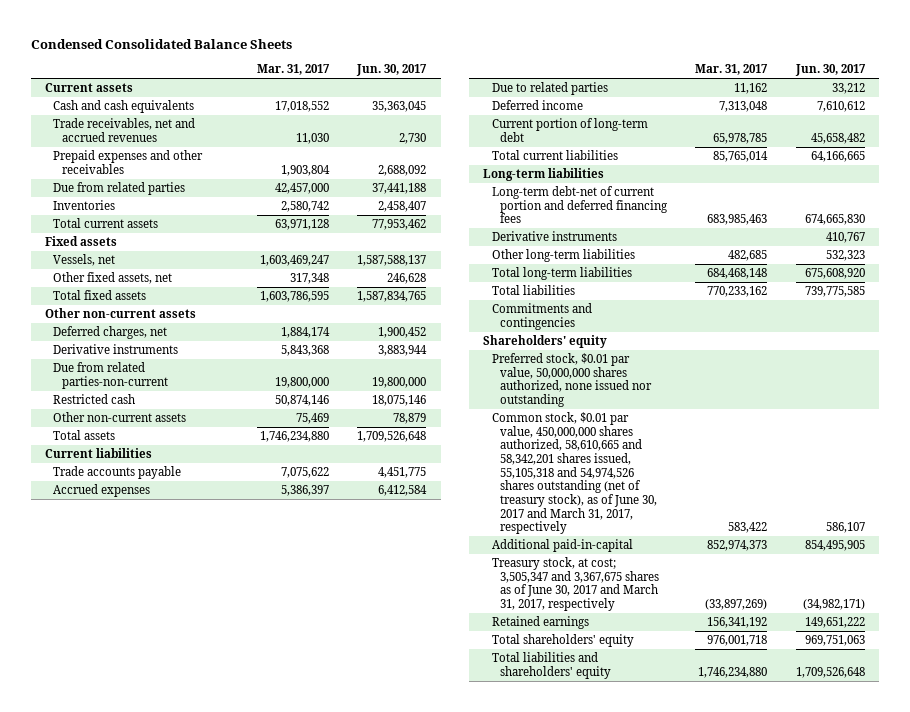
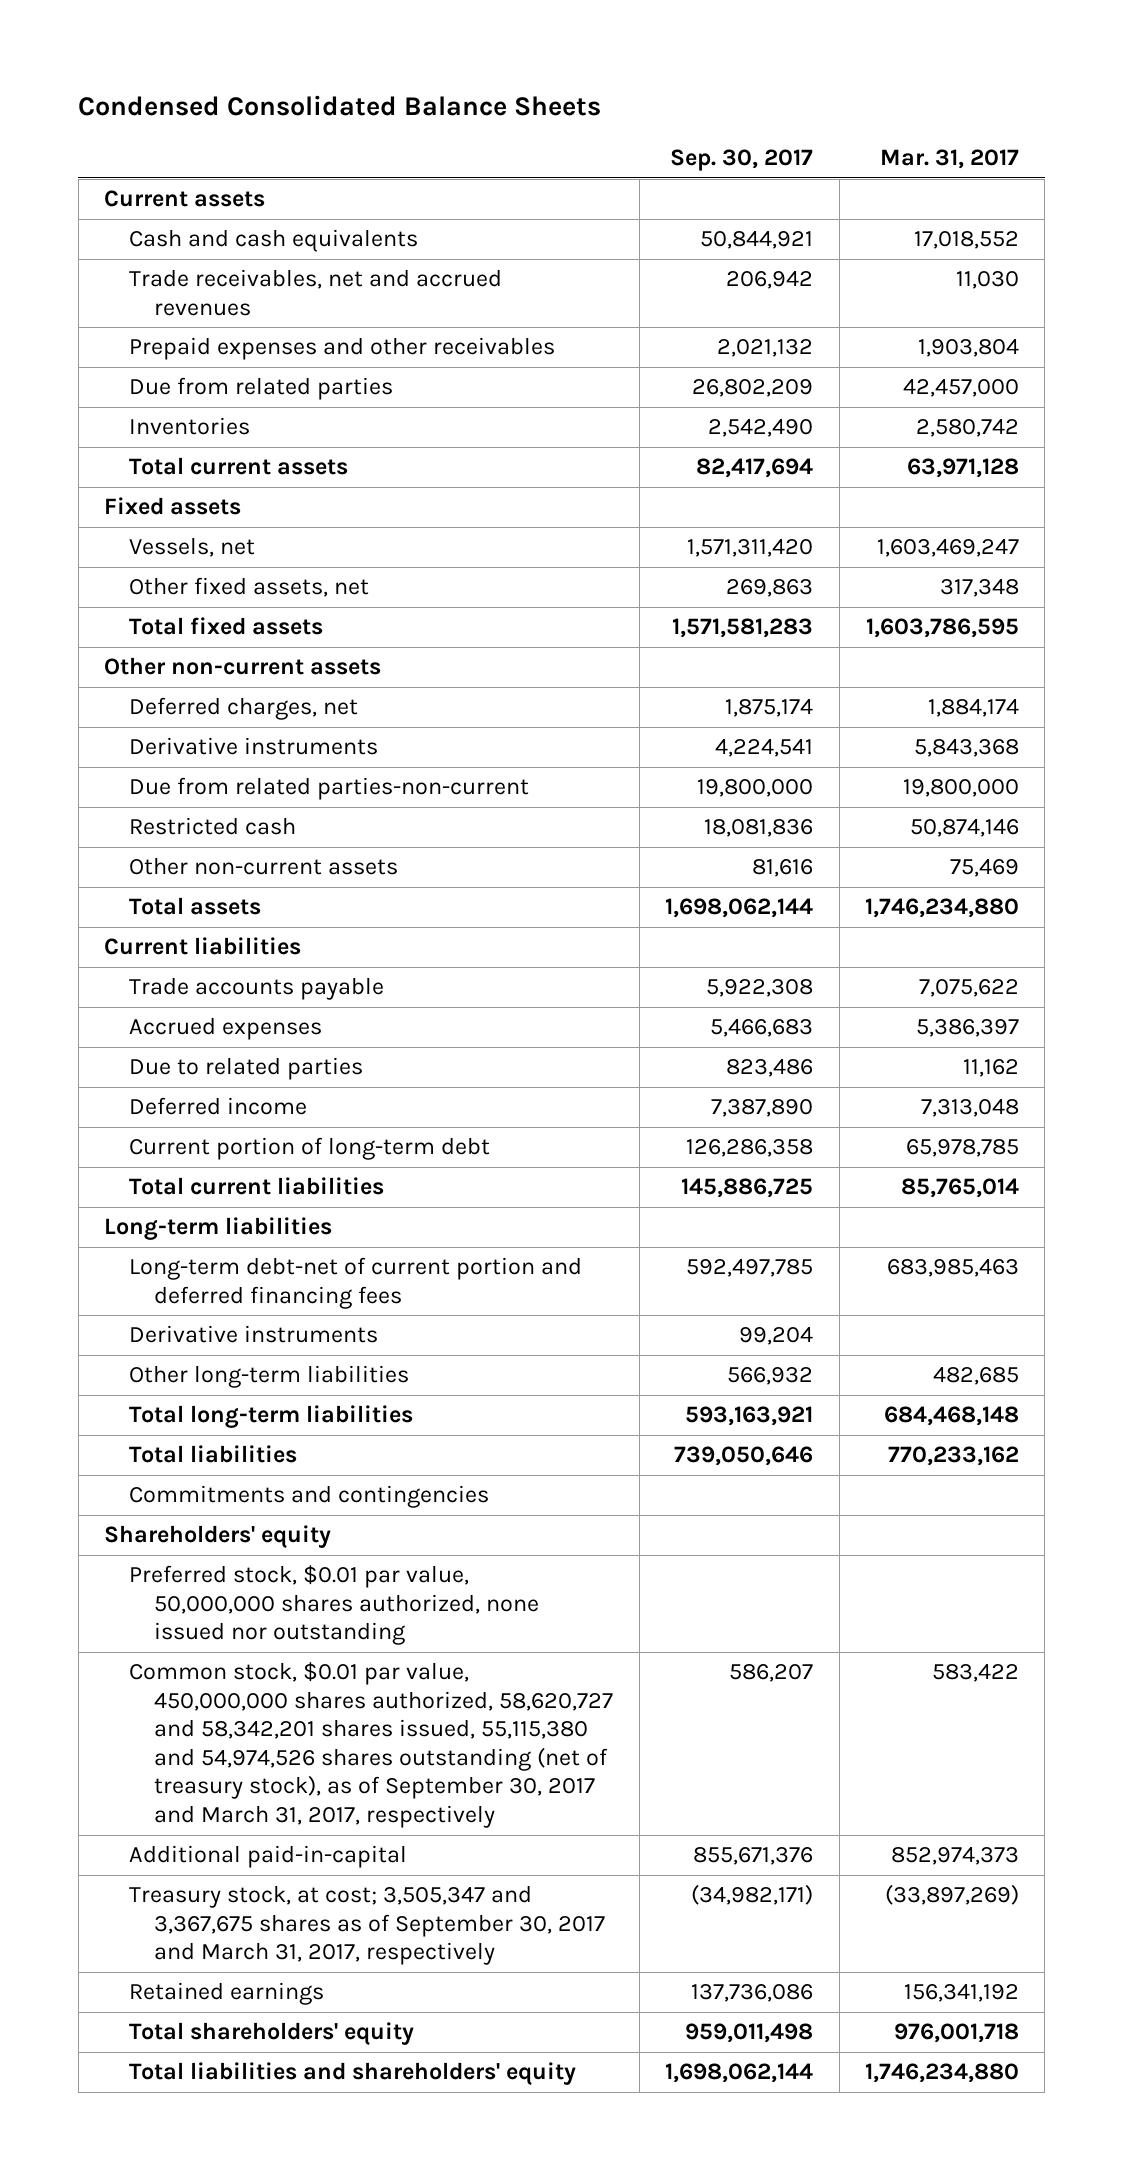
[356,64,428,77] Jun. 30, 2017 -> none
none -> [670,149,814,172] Sep. 30, 2017
[491,412,657,535] Common stock, $0.01 par value, 450,000,000 shares authorized, 58,610,665 and 58,342,201 shares issued, 55,105,318 and 54,974,526 shares outstanding (net of treasury stock), as of June 30, 2017 and March 31, 2017, respectively -> [129,1662,614,1829] Common stock, $0.01 par value, 450,000,000 shares authorized, 58,620,727 and 58,342,201 shares issued, 55,115,380 and 54,974,526 shares outstanding (net of treasury stock), as of September 30, 2017 and March 31, 2017, respectively
[491,557,659,612] Treasury stock, at cost; 3,505,347 and 3,367,675 shares as of June 30, 2017 and March 31, 2017, respectively -> [129,1885,606,1966] Treasury stock, at cost; 3,505,347 and 3,367,675 shares as of September 30, 2017 and March 31, 2017, respectively

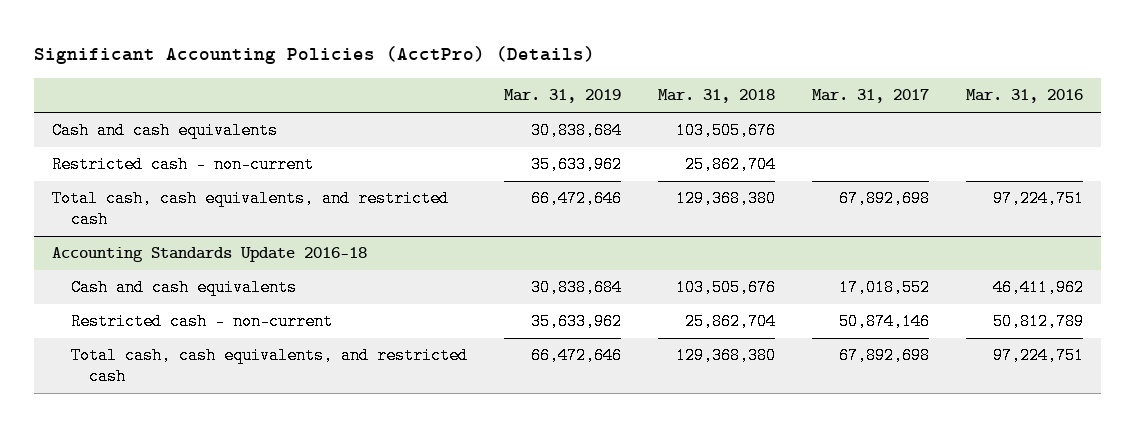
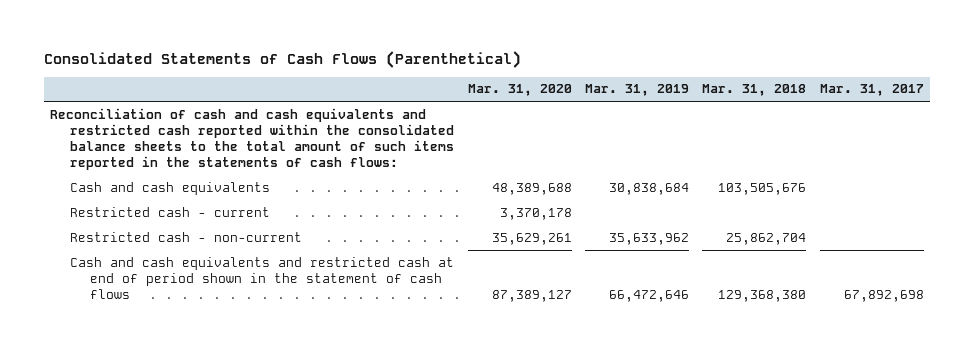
[33,46,595,65] Significant Accounting Policies (AcctPro) (Details) -> [43,50,521,68] Consolidated Statements of Cash Flows (Parenthetical)
[965,89,1083,104] Mar. 31, 2016 -> none
none -> [467,84,572,97] Mar. 31, 2020
none -> [50,107,455,171] Reconciliation of cash and cash equivalents and restricted cash reported within the consolidated balance sheets to the total amount of such items reported in the statements of cash flows:
none -> [70,206,271,217] Restricted cash - current
[52,247,368,263] Accounting Standards Update 2016-18 -> none
[70,279,297,297] Cash and cash equivalents -> none
[70,313,333,331] Restricted cash - non-current -> none
[70,347,468,386] Total cash, cash equivalents, and restricted cash -> none
[52,190,450,229] Total cash, cash equivalents, and restricted cash -> [70,256,455,300] Cash and cash equivalents and restricted cash at end of period shown in the statement of cash flows

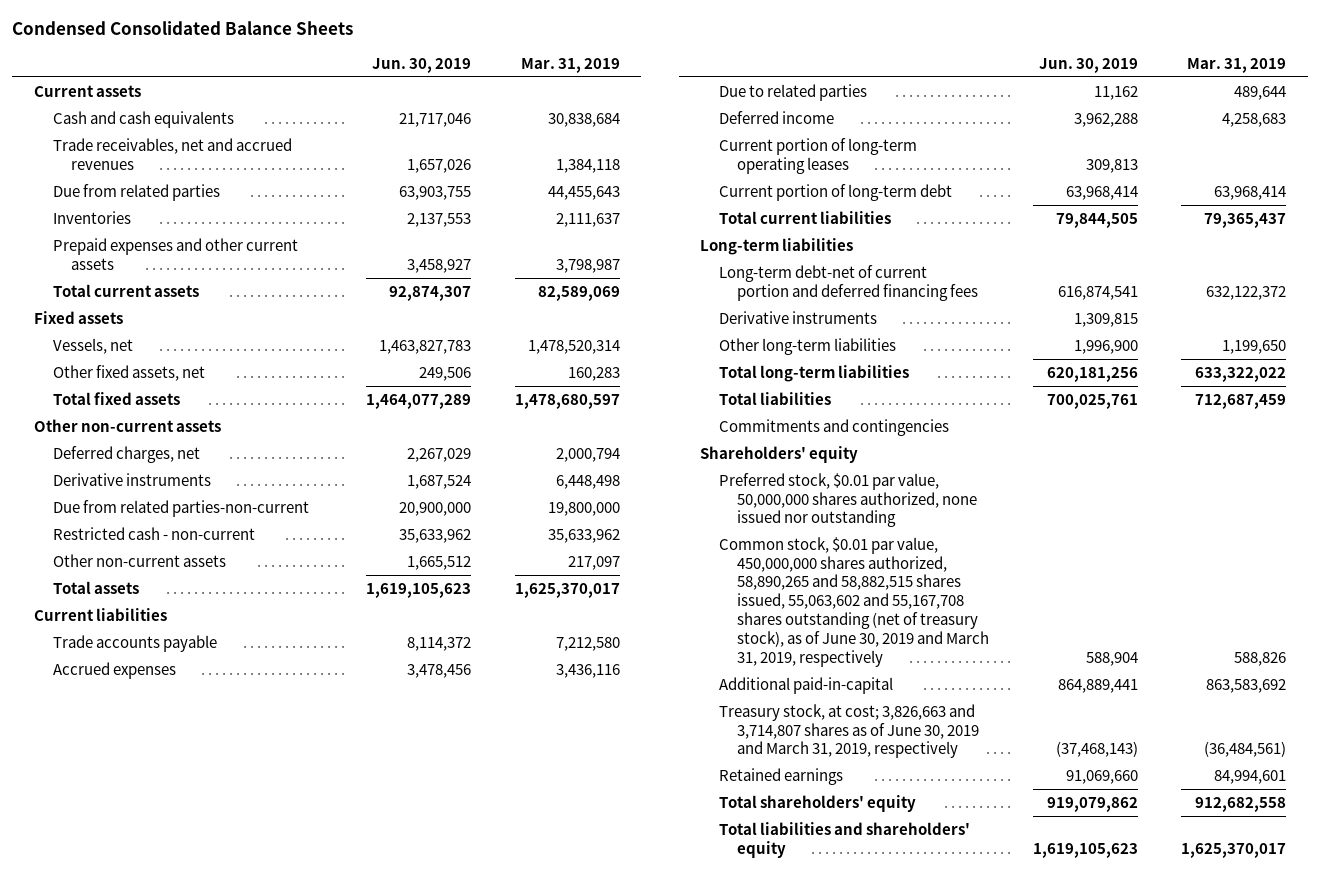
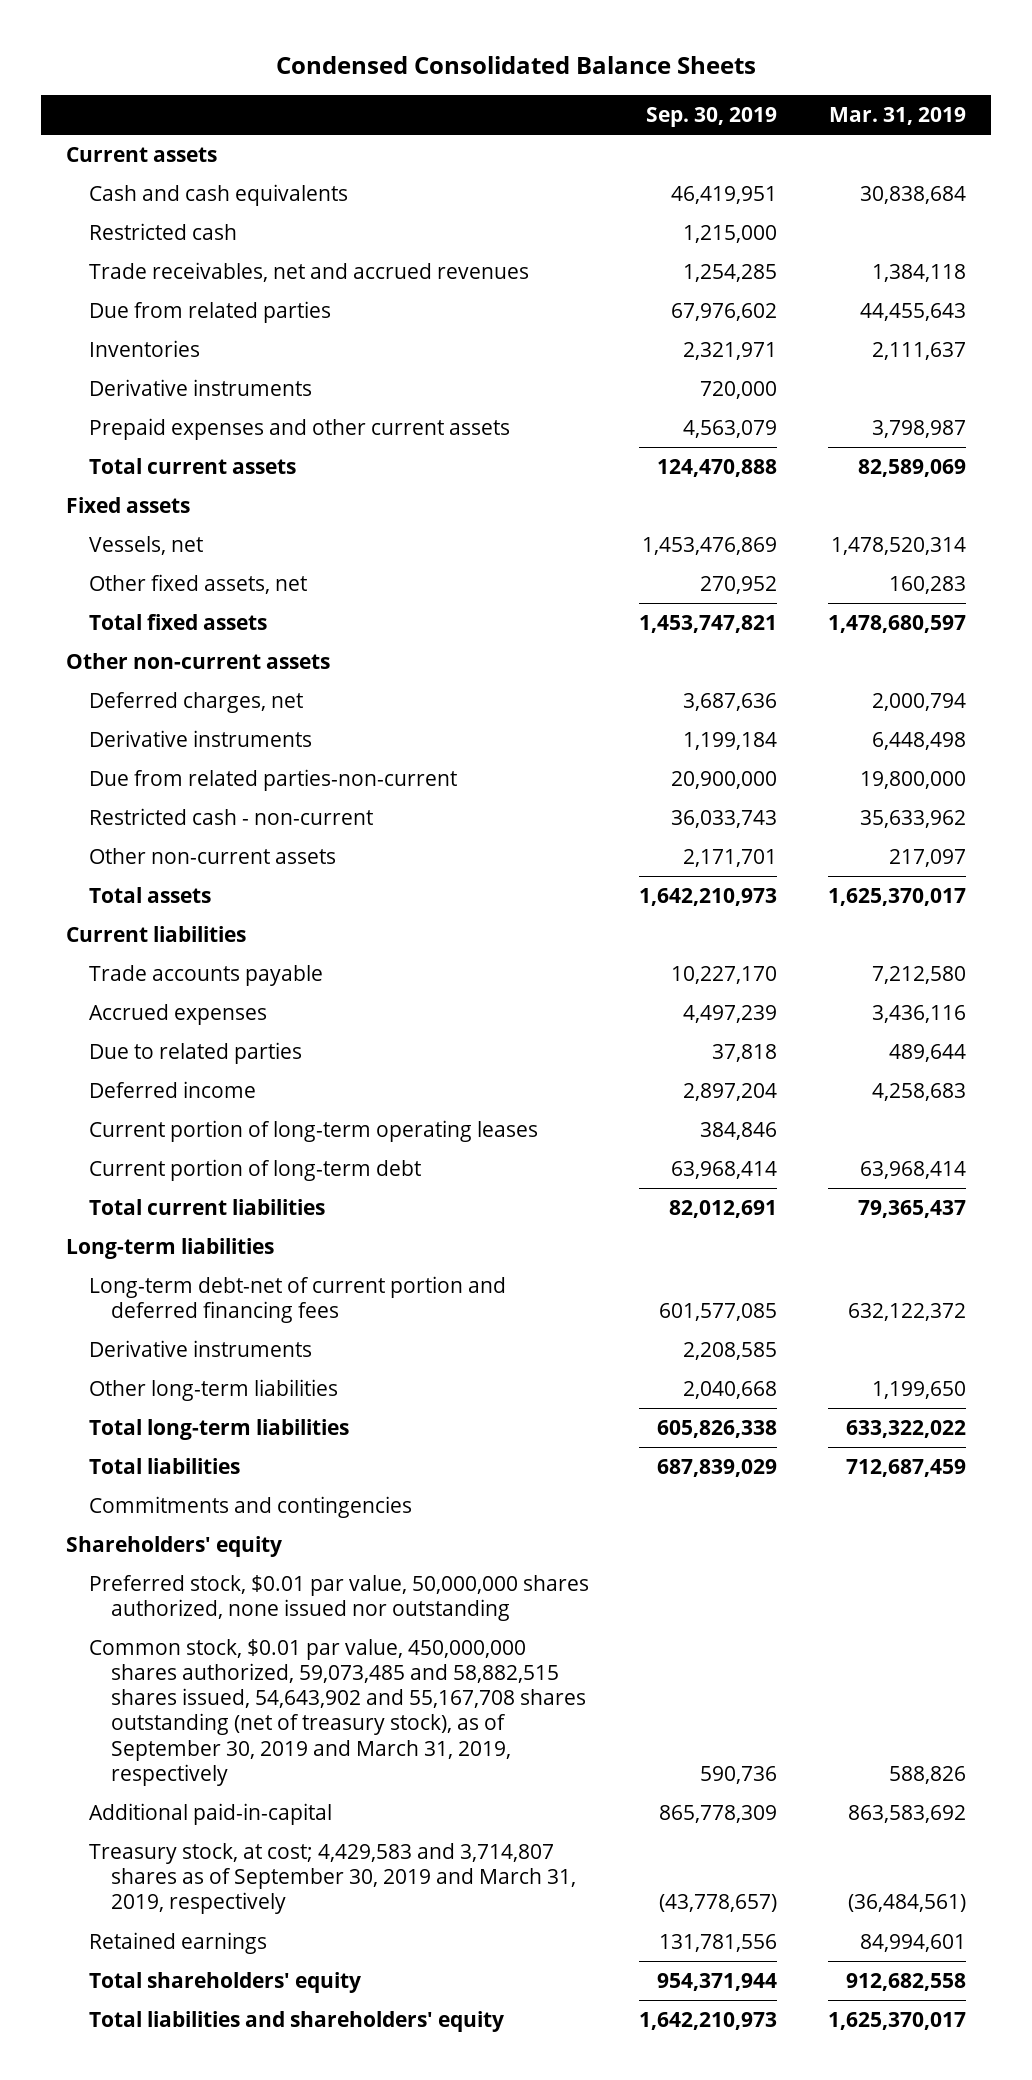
[372,58,472,74] Jun. 30, 2019 -> none
none -> [646,106,778,127] Sep. 30, 2019
none -> [88,223,237,241] Restricted cash
none -> [88,379,312,397] Derivative instruments
[718,536,990,667] Common stock, $0.01 par value, 450,000,000 shares authorized, 58,890,265 and 58,882,515 shares issued, 55,063,602 and 55,167,708 shares outstanding (net of treasury stock), as of June 30, 2019 and March 31, 2019, respectively -> [88,1639,586,1786] Common stock, $0.01 par value, 450,000,000 shares authorized, 59,073,485 and 58,882,515 shares issued, 54,643,902 and 55,167,708 shares outstanding (net of treasury stock), as of September 30, 2019 and March 31, 2019, respectively
[718,703,980,759] Treasury stock, at cost; 3,826,663 and 3,714,807 shares as of June 30, 2019 and March 31, 2019, respectively -> [88,1843,576,1915] Treasury stock, at cost; 4,429,583 and 3,714,807 shares as of September 30, 2019 and March 31, 2019, respectively

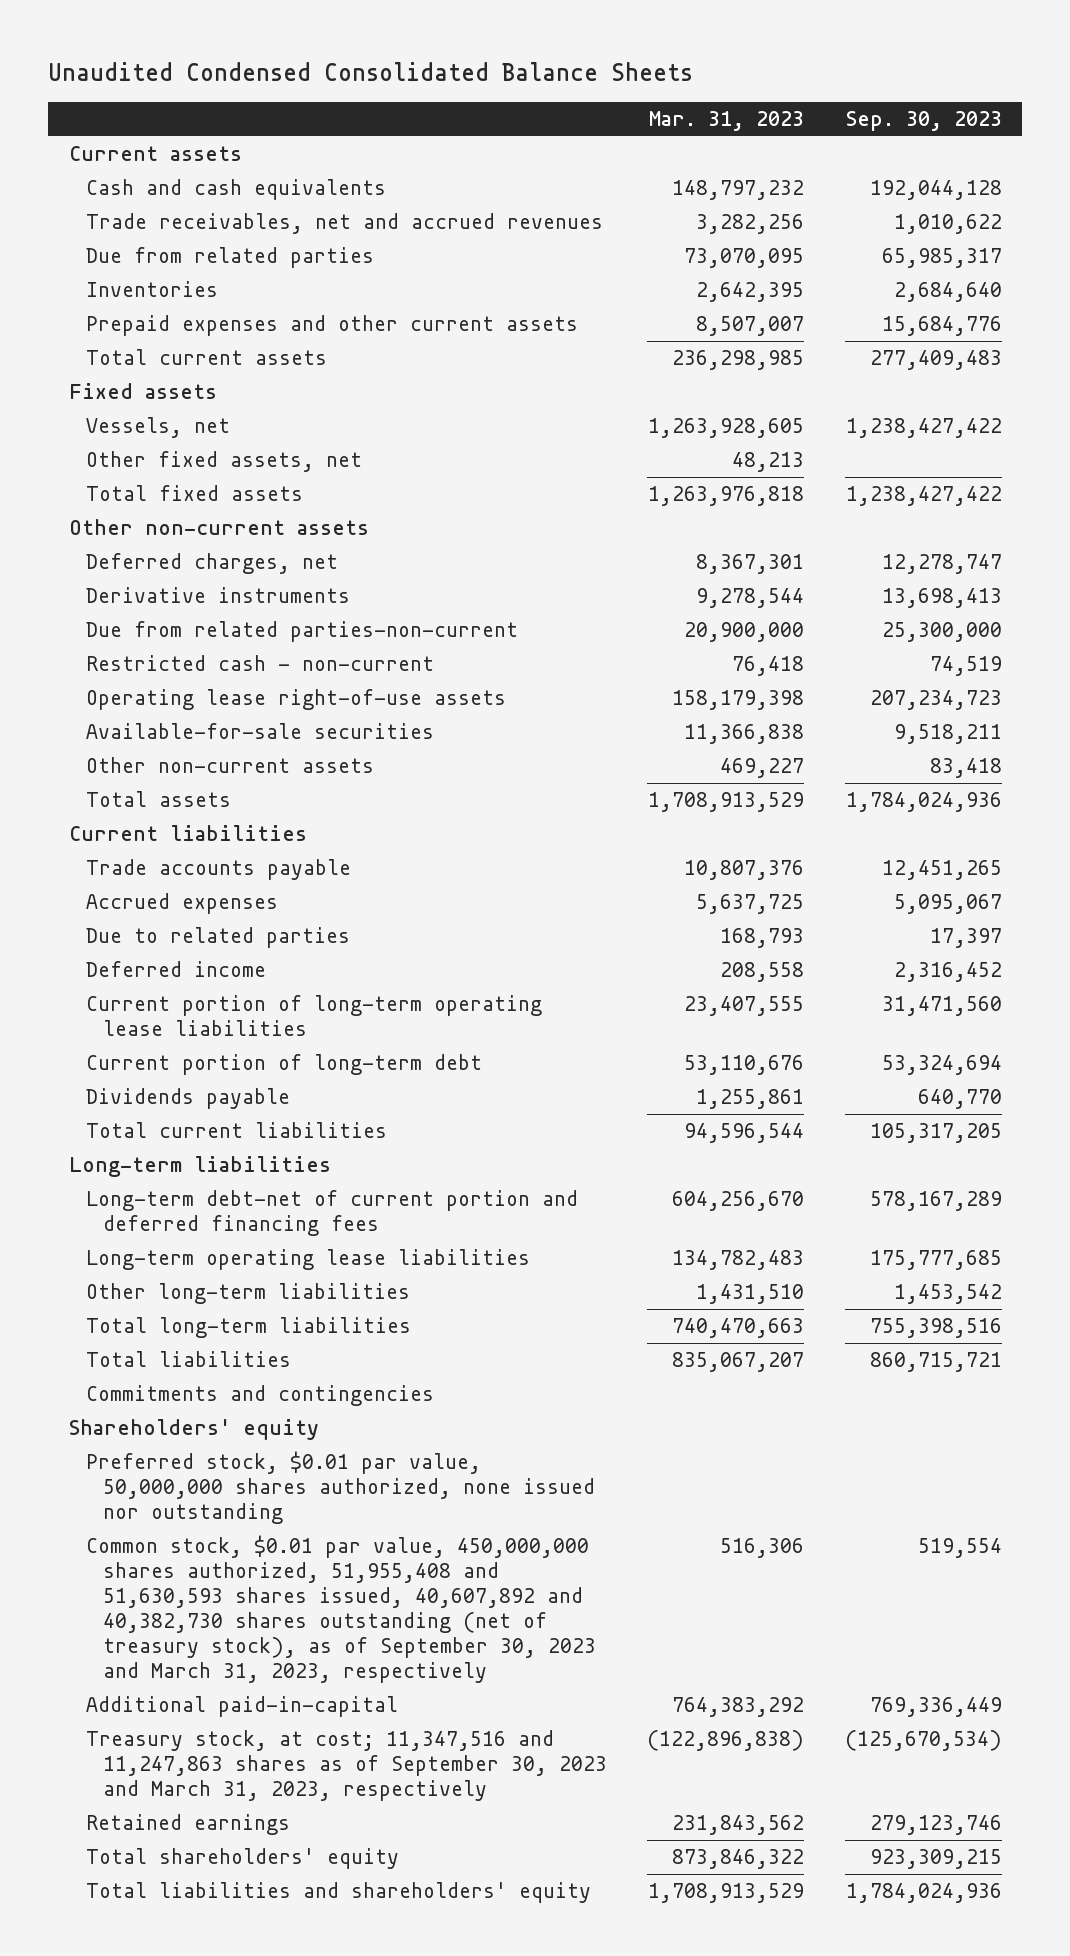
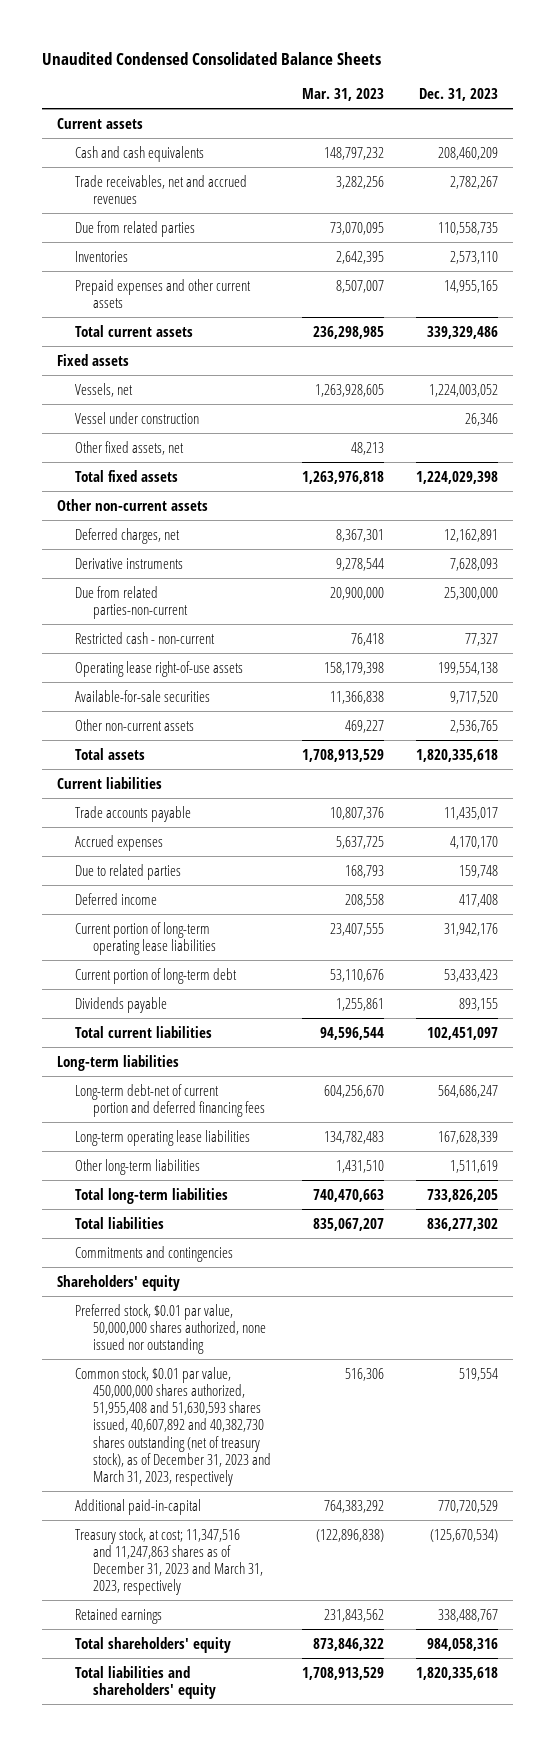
[845,110,1002,131] Sep. 30, 2023 -> none
none -> [418,88,498,102] Dec. 31, 2023
none -> [75,411,200,424] Vessel under construction
[85,1535,596,1683] Common stock, $0.01 par value, 450,000,000 shares authorized, 51,955,408 and 51,630,593 shares issued, 40,607,892 and 40,382,730 shares outstanding (net of treasury stock), as of September 30, 2023 and March 31, 2023, respectively -> [75,1366,272,1487] Common stock, $0.01 par value, 450,000,000 shares authorized, 51,955,408 and 51,630,593 shares issued, 40,607,892 and 40,382,730 shares outstanding (net of treasury stock), as of December 31, 2023 and March 31, 2023, respectively
[85,1730,607,1802] Treasury stock, at cost; 11,347,516 and 11,247,863 shares as of September 30, 2023 and March 31, 2023, respectively -> [75,1527,264,1596] Treasury stock, at cost; 11,347,516 and 11,247,863 shares as of December 31, 2023 and March 31, 2023, respectively

